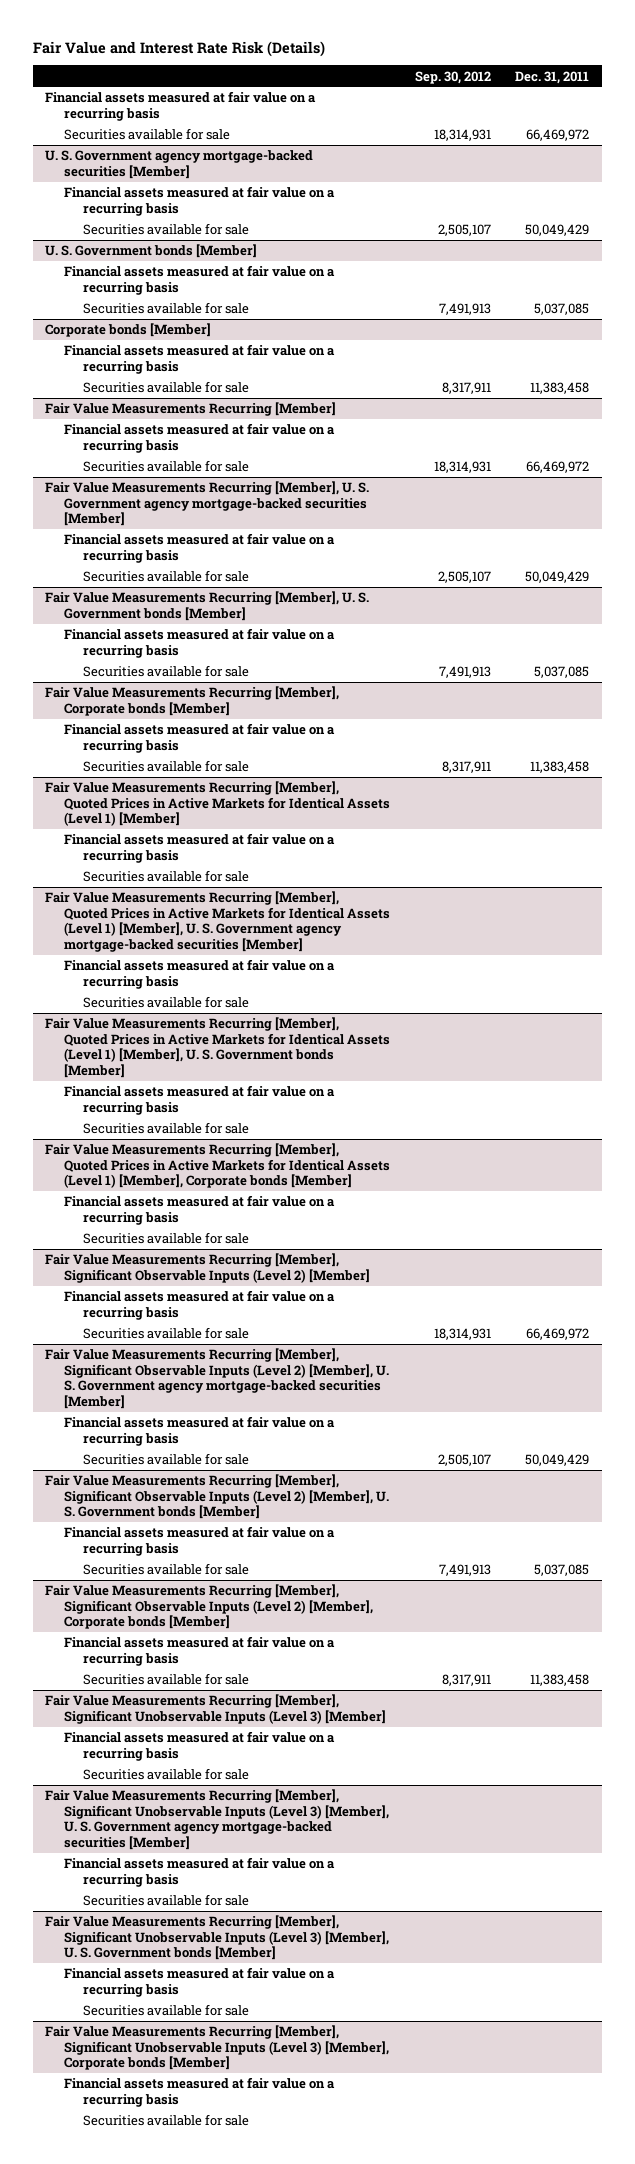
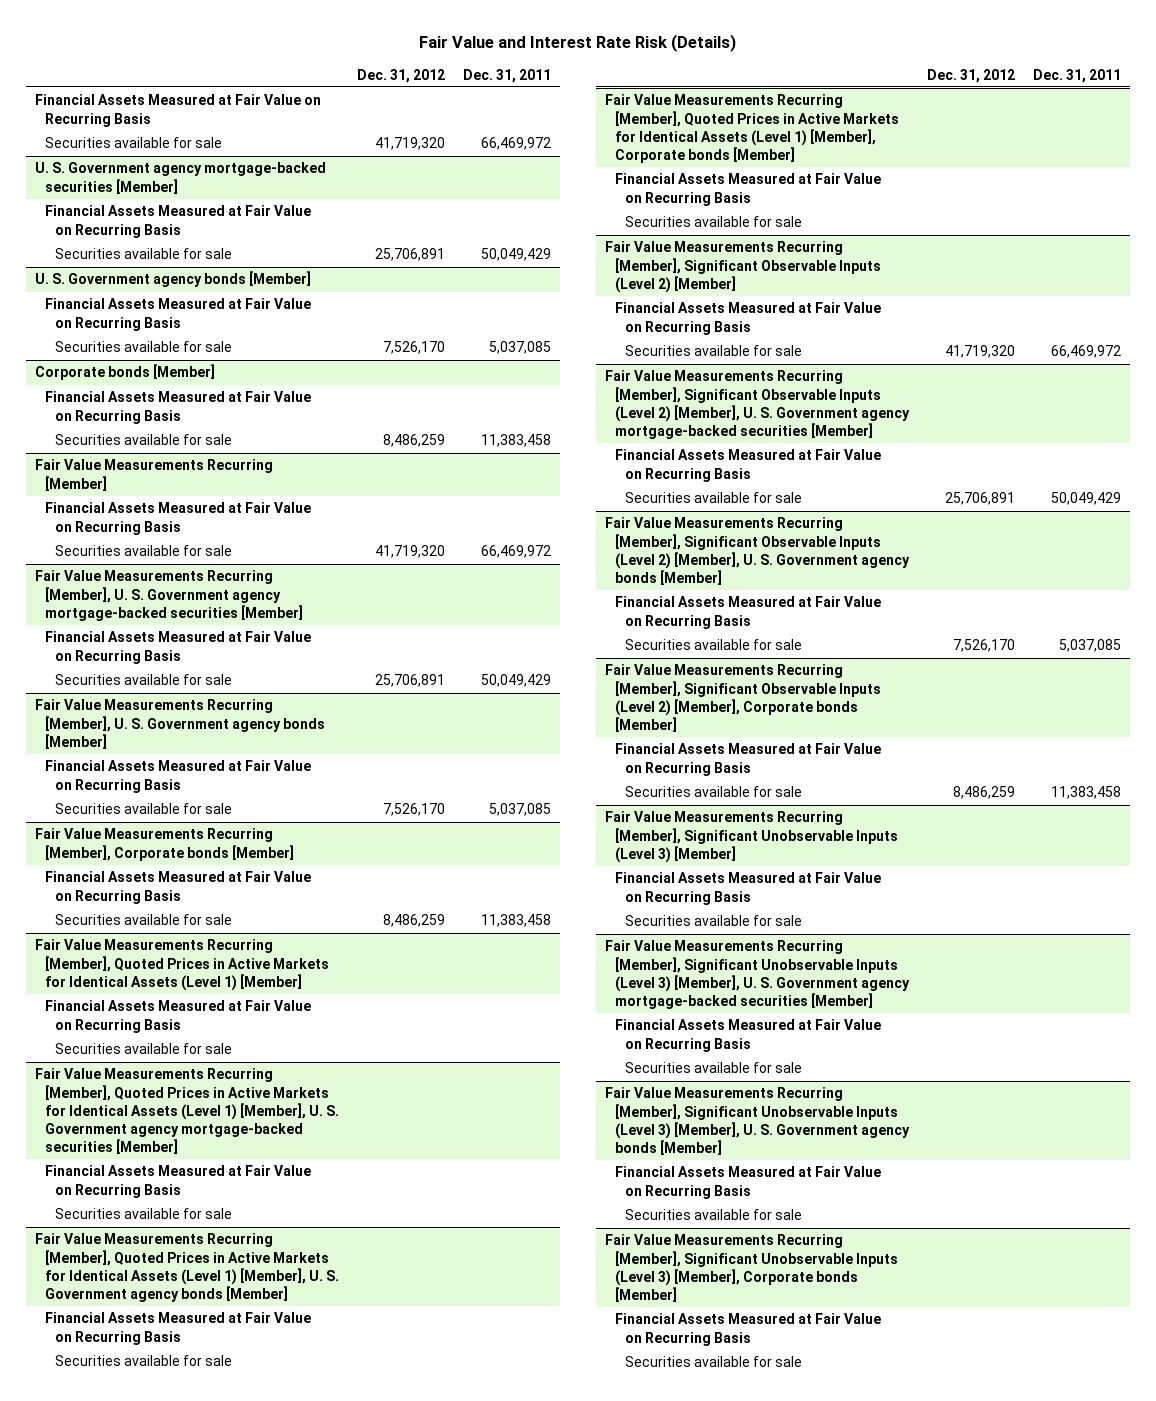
[414,70,491,84] Sep. 30, 2012 -> none
none -> [357,68,446,83] Dec. 31, 2012
[45,91,317,121] Financial assets measured at fair value on a recurring basis -> [35,94,322,127] Financial Assets Measured at Fair Value on Recurring Basis
[64,186,336,216] Financial assets measured at fair value on a recurring basis -> [45,205,312,238] Financial Assets Measured at Fair Value on Recurring Basis
[45,244,258,259] U. S. Government bonds [Member] -> [35,271,312,288] U. S. Government agency bonds [Member]
[64,265,336,295] Financial assets measured at fair value on a recurring basis -> [45,298,312,331] Financial Assets Measured at Fair Value on Recurring Basis
[64,344,336,374] Financial assets measured at fair value on a recurring basis -> [45,391,312,424] Financial Assets Measured at Fair Value on Recurring Basis
[64,423,336,453] Financial assets measured at fair value on a recurring basis -> [45,502,312,535] Financial Assets Measured at Fair Value on Recurring Basis
[64,533,336,563] Financial assets measured at fair value on a recurring basis -> [45,631,312,664] Financial Assets Measured at Fair Value on Recurring Basis
[45,591,370,621] Fair Value Measurements Recurring [Member], U. S. Government bonds [Member] -> [35,699,326,749] Fair Value Measurements Recurring [Member], U. S. Government agency bonds [Member]
[64,628,336,658] Financial assets measured at fair value on a recurring basis -> [45,760,312,793] Financial Assets Measured at Fair Value on Recurring Basis
[64,723,336,753] Financial assets measured at fair value on a recurring basis -> [45,871,312,904] Financial Assets Measured at Fair Value on Recurring Basis
[64,833,336,863] Financial assets measured at fair value on a recurring basis -> [45,1000,312,1033] Financial Assets Measured at Fair Value on Recurring Basis
[64,959,336,989] Financial assets measured at fair value on a recurring basis -> [45,1165,312,1198] Financial Assets Measured at Fair Value on Recurring Basis
[45,1017,391,1078] Fair Value Measurements Recurring [Member], Quoted Prices in Active Markets for Identical Assets (Level 1) [Member], U. S. Government bonds [Member] -> [35,1233,340,1302] Fair Value Measurements Recurring [Member], Quoted Prices in Active Markets for Identical Assets (Level 1) [Member], U. S. Government agency bonds [Member]
[64,1085,336,1115] Financial assets measured at fair value on a recurring basis -> [45,1312,312,1345] Financial Assets Measured at Fair Value on Recurring Basis
[64,1195,336,1225] Financial assets measured at fair value on a recurring basis -> [614,173,881,206] Financial Assets Measured at Fair Value on Recurring Basis
[64,1290,336,1320] Financial assets measured at fair value on a recurring basis -> [614,302,881,335] Financial Assets Measured at Fair Value on Recurring Basis
[64,1416,336,1446] Financial assets measured at fair value on a recurring basis -> [614,449,881,482] Financial Assets Measured at Fair Value on Recurring Basis
[45,1474,390,1520] Fair Value Measurements Recurring [Member], Significant Observable Inputs (Level 2) [Member], U. S. Government bonds [Member] -> [604,517,910,585] Fair Value Measurements Recurring [Member], Significant Observable Inputs (Level 2) [Member], U. S. Government agency bonds [Member]
[64,1526,336,1556] Financial assets measured at fair value on a recurring basis -> [614,596,881,629] Financial Assets Measured at Fair Value on Recurring Basis
[64,1636,336,1666] Financial assets measured at fair value on a recurring basis -> [614,743,881,776] Financial Assets Measured at Fair Value on Recurring Basis
[64,1731,336,1761] Financial assets measured at fair value on a recurring basis -> [614,872,881,905] Financial Assets Measured at Fair Value on Recurring Basis
[64,1857,336,1887] Financial assets measured at fair value on a recurring basis -> [614,1019,881,1052] Financial Assets Measured at Fair Value on Recurring Basis
[45,1915,390,1961] Fair Value Measurements Recurring [Member], Significant Unobservable Inputs (Level 3) [Member], U. S. Government bonds [Member] -> [604,1087,910,1155] Fair Value Measurements Recurring [Member], Significant Unobservable Inputs (Level 3) [Member], U. S. Government agency bonds [Member]
[64,1967,336,1997] Financial assets measured at fair value on a recurring basis -> [614,1166,881,1199] Financial Assets Measured at Fair Value on Recurring Basis
[64,2077,336,2107] Financial assets measured at fair value on a recurring basis -> [614,1313,881,1346] Financial Assets Measured at Fair Value on Recurring Basis

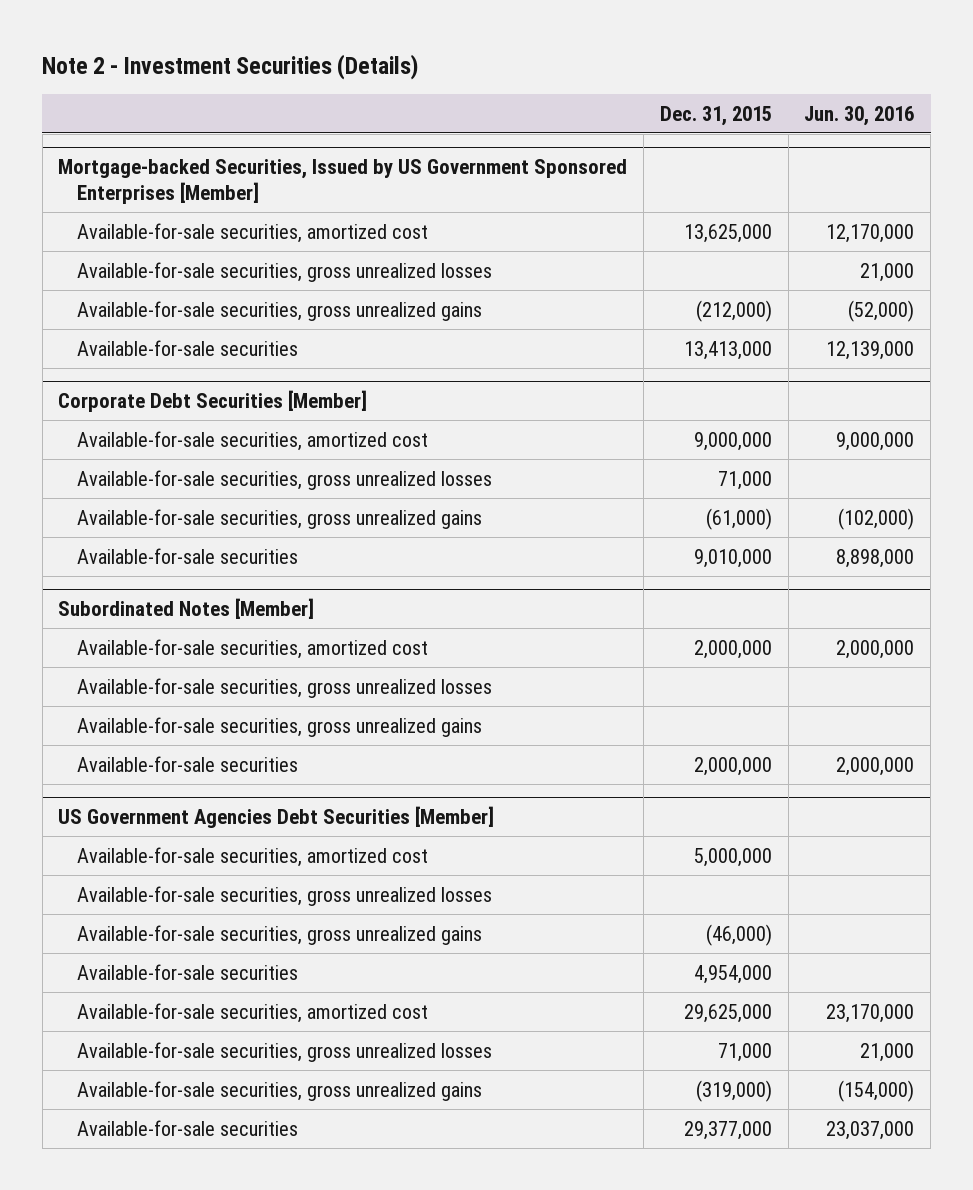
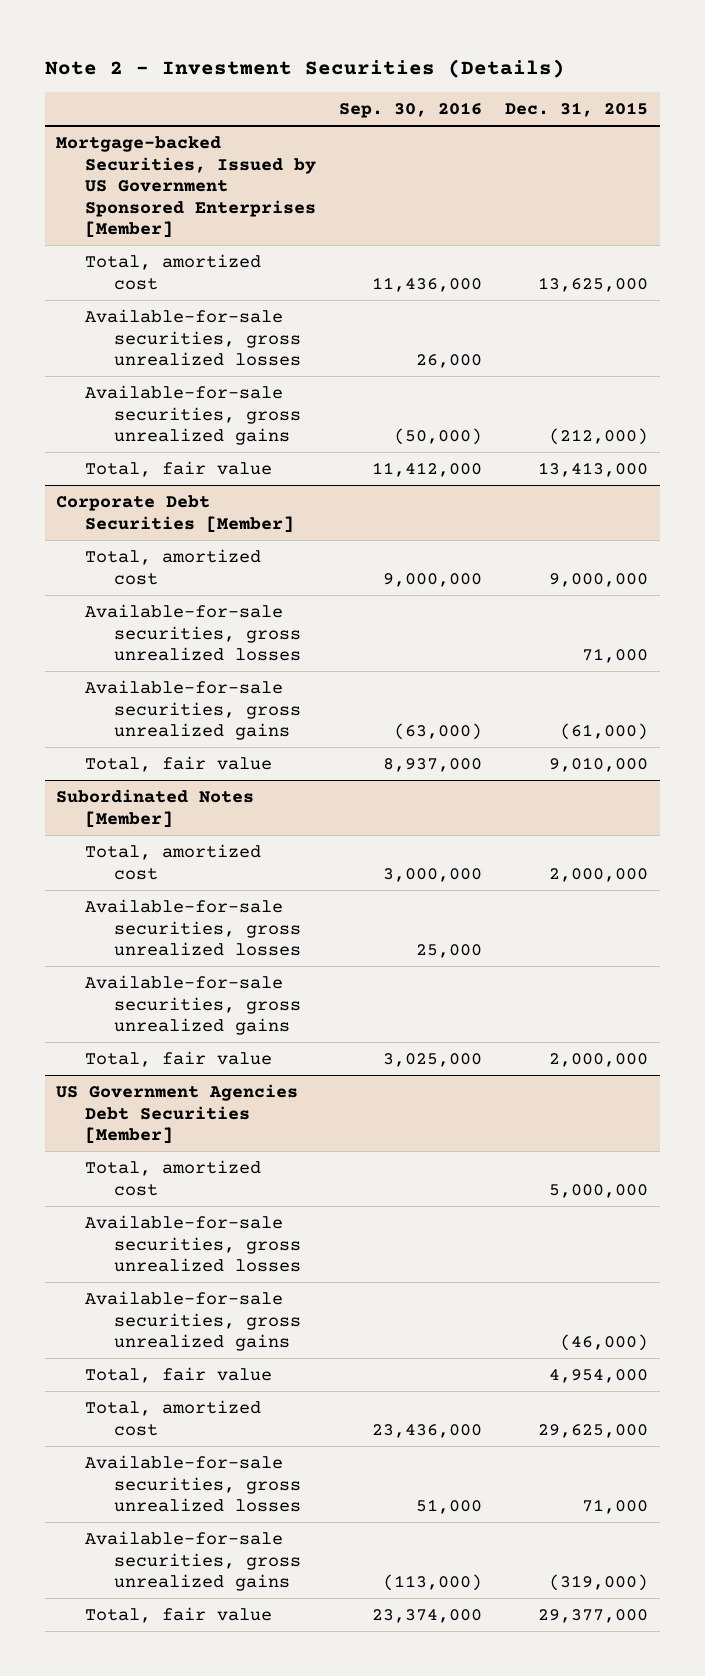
[804,105,915,126] Jun. 30, 2016 -> none
none -> [339,102,483,119] Sep. 30, 2016
[76,222,428,243] Available-for-sale securities, amortized cost -> [85,253,262,290] Total, amortized cost
[76,339,298,356] Available-for-sale securities -> [85,460,273,477] Total, fair value
[76,430,428,451] Available-for-sale securities, amortized cost -> [85,548,262,585] Total, amortized cost
[76,547,298,564] Available-for-sale securities -> [85,755,273,772] Total, fair value
[76,638,428,659] Available-for-sale securities, amortized cost -> [85,843,262,880] Total, amortized cost
[76,755,298,772] Available-for-sale securities -> [85,1050,273,1067] Total, fair value
[76,846,428,867] Available-for-sale securities, amortized cost -> [85,1159,262,1196] Total, amortized cost
[76,963,298,980] Available-for-sale securities -> [85,1366,273,1383] Total, fair value
[76,1002,428,1023] Available-for-sale securities, amortized cost -> [85,1399,262,1436] Total, amortized cost
[76,1119,298,1136] Available-for-sale securities -> [85,1606,273,1623] Total, fair value

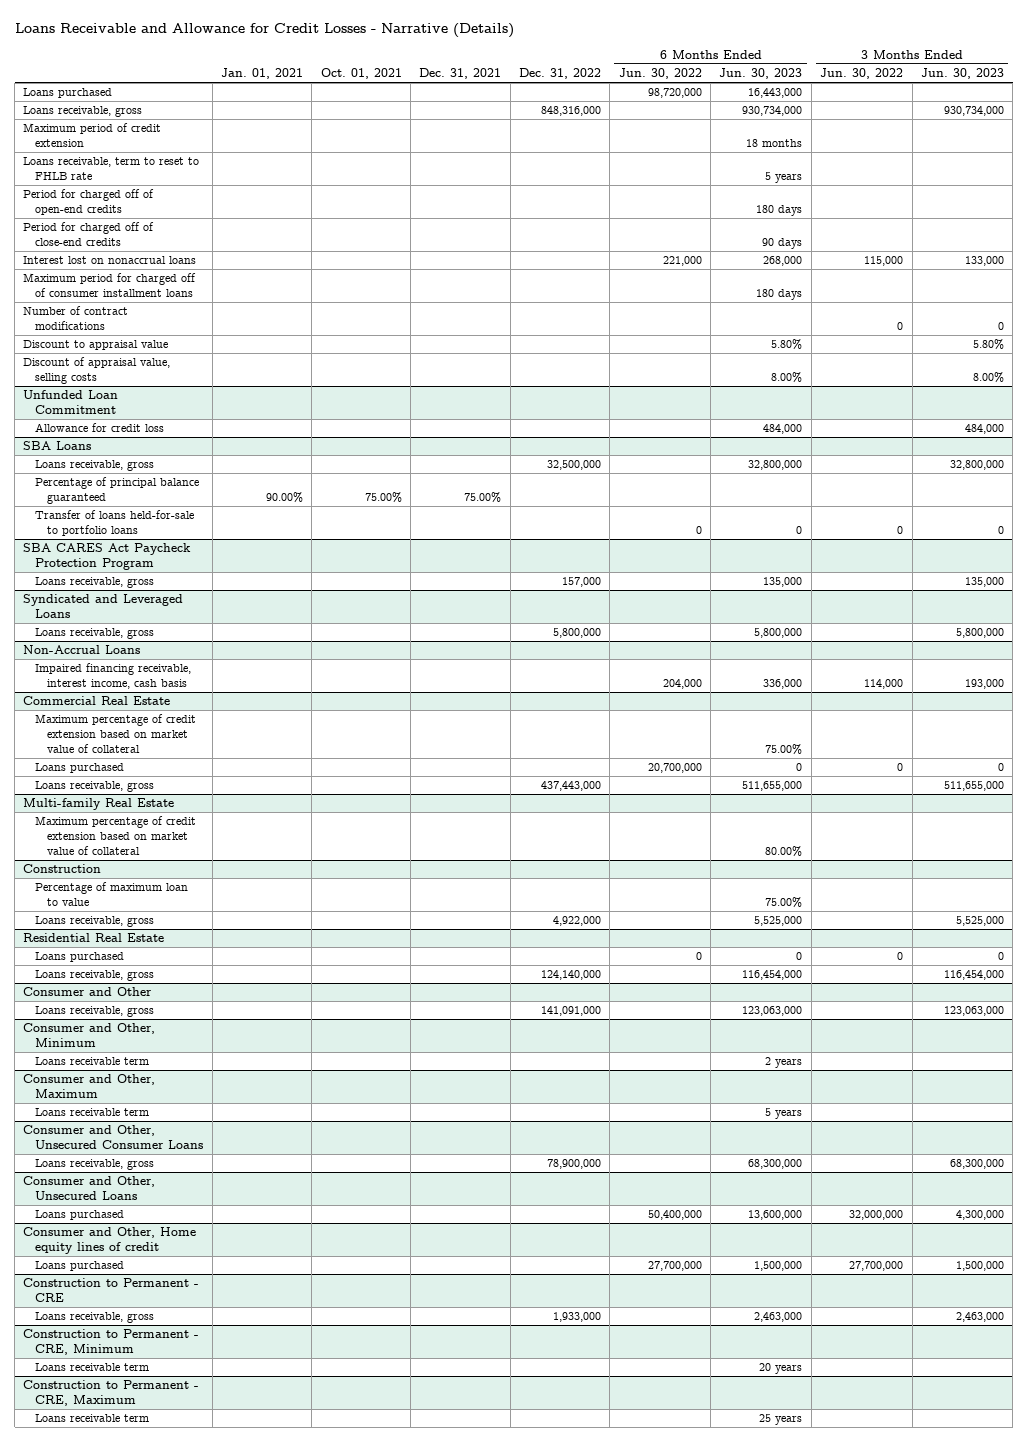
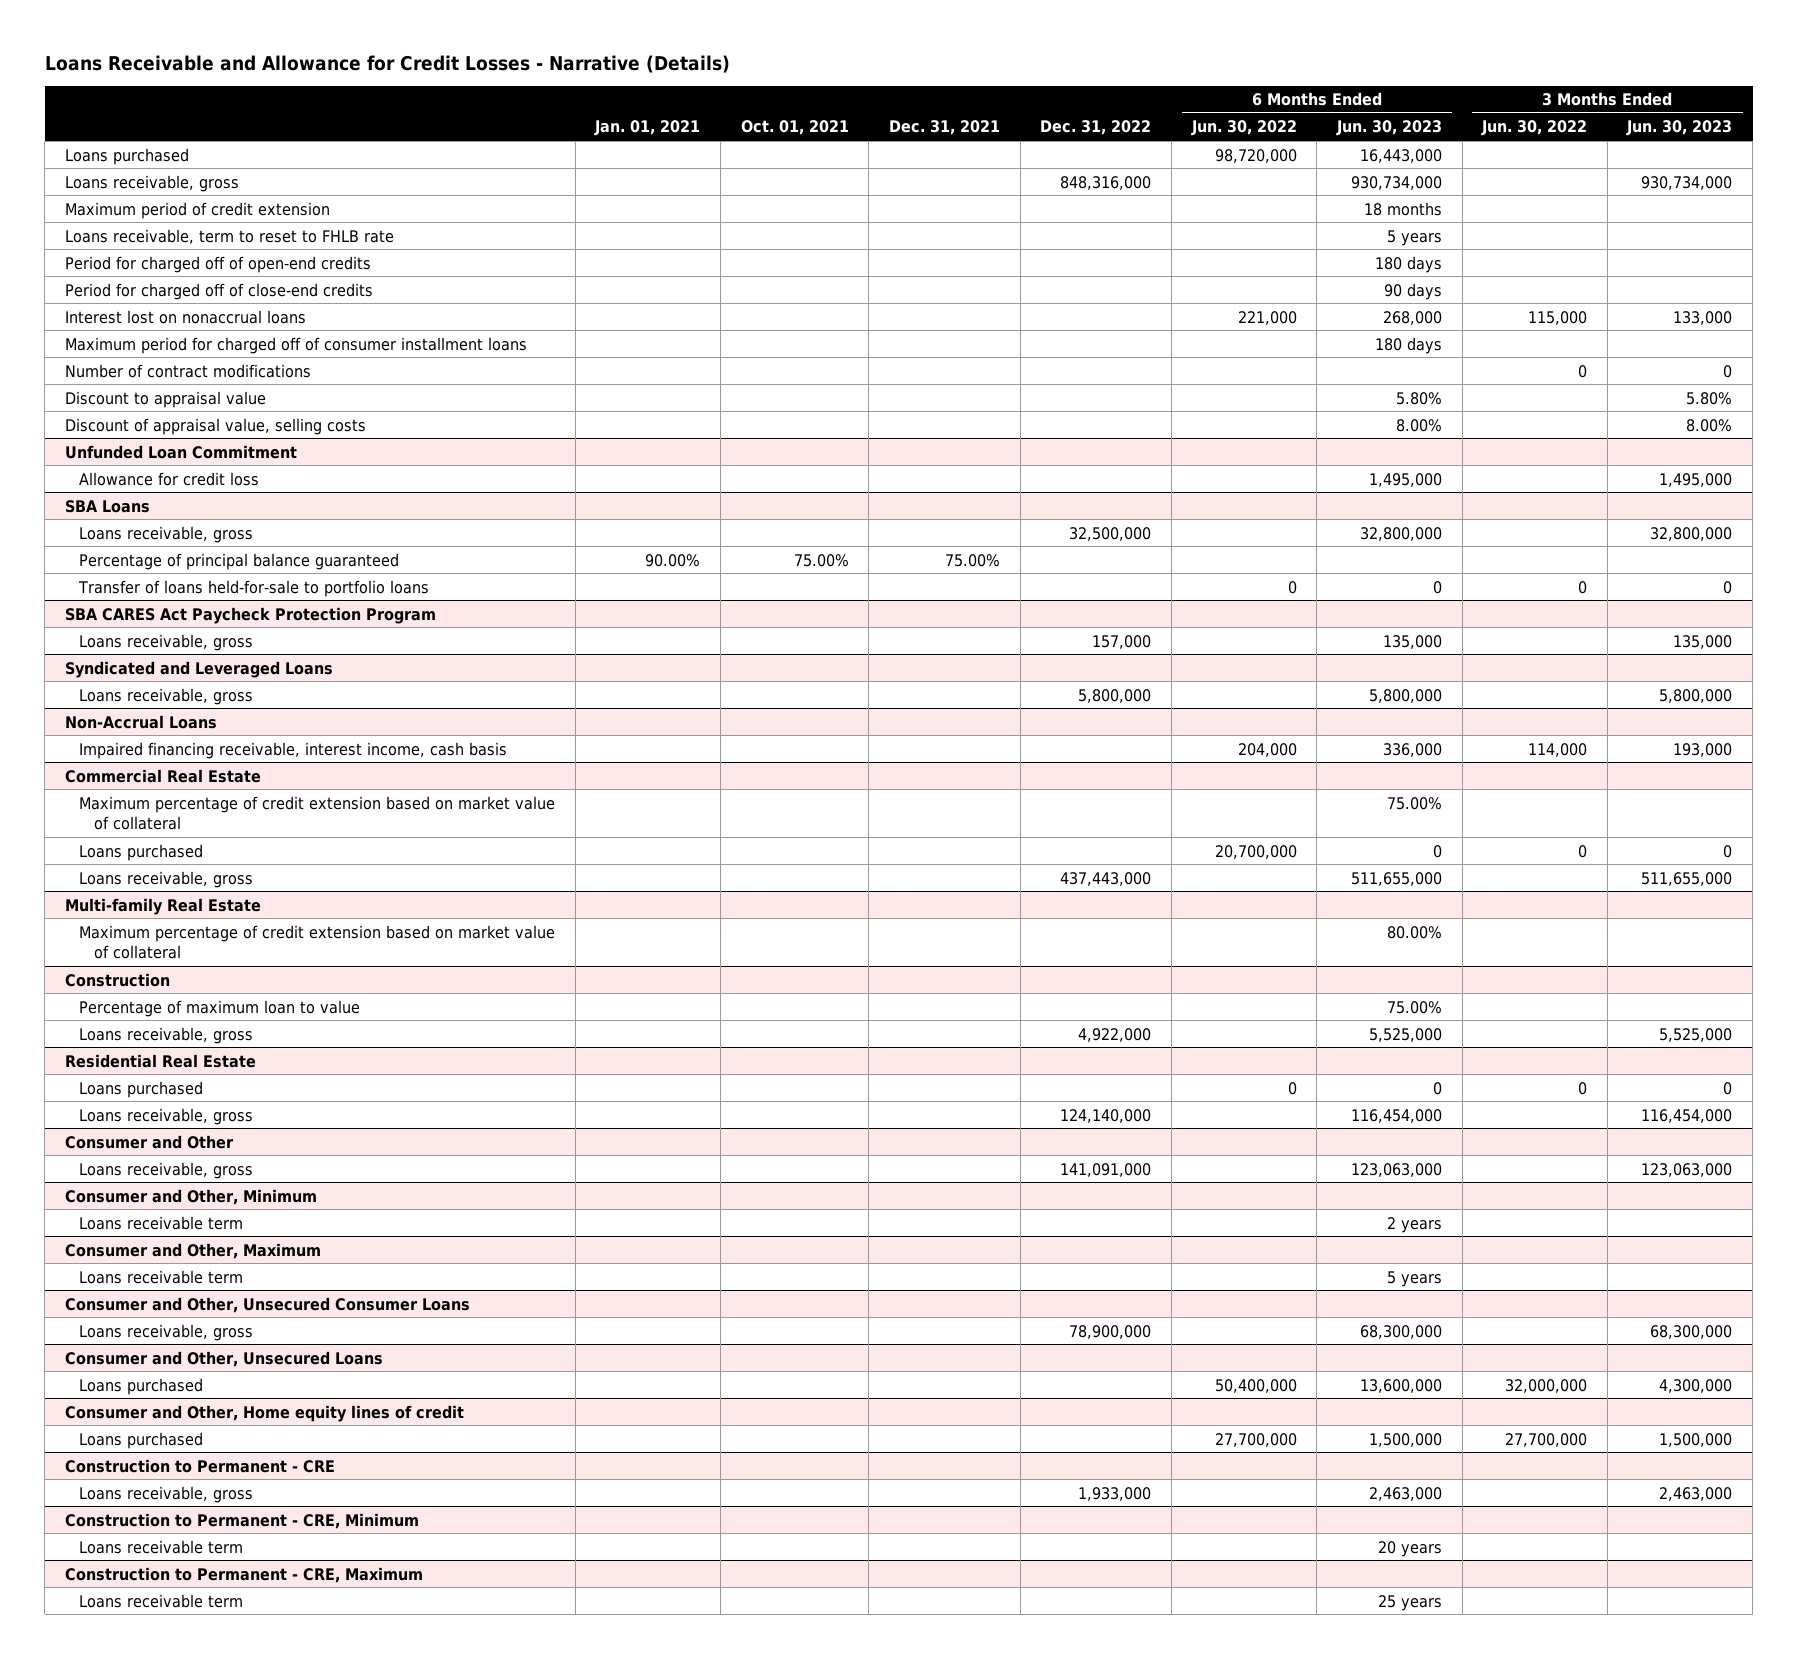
[763,424,803,435] 484,000 -> [1368,472,1442,487] 1,495,000
[964,424,1004,435] 484,000 -> [1659,472,1733,487] 1,495,000

